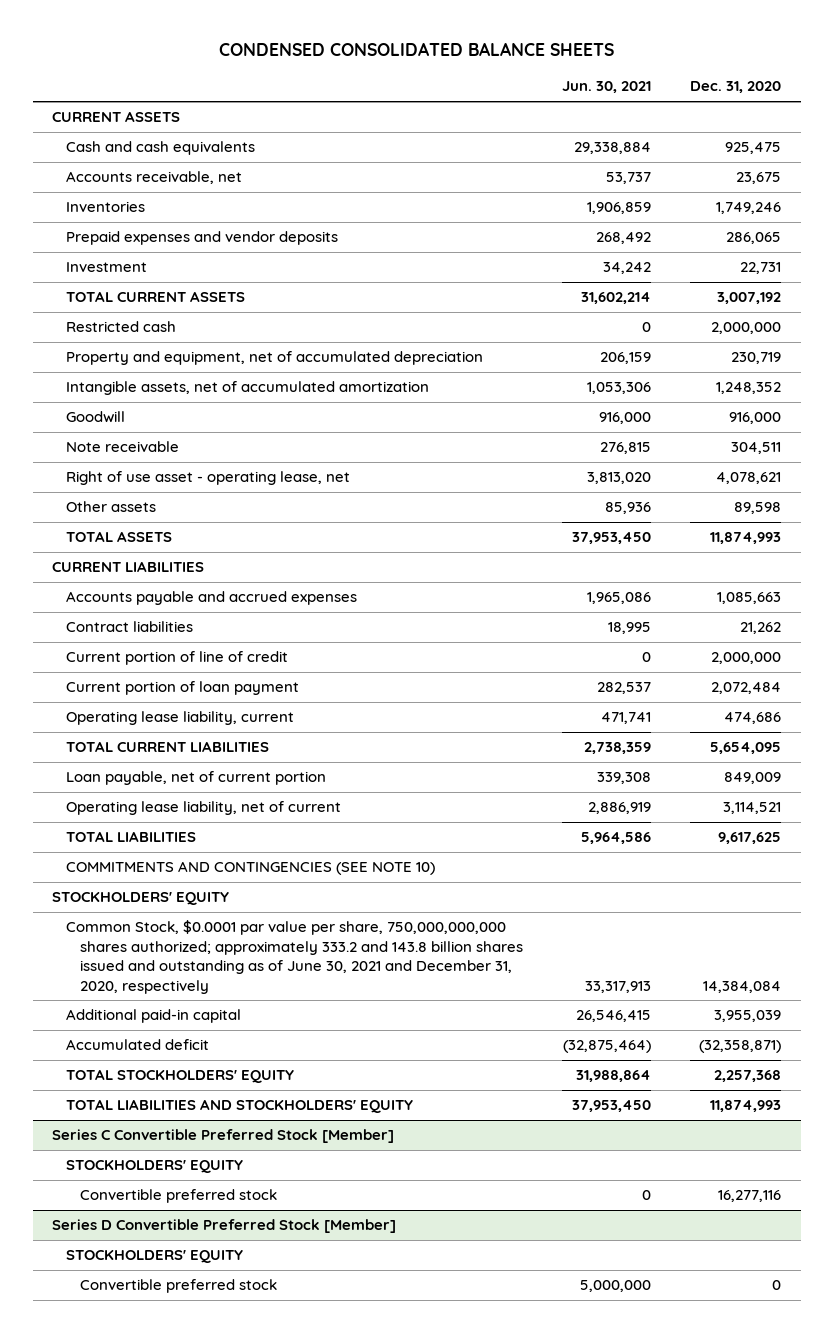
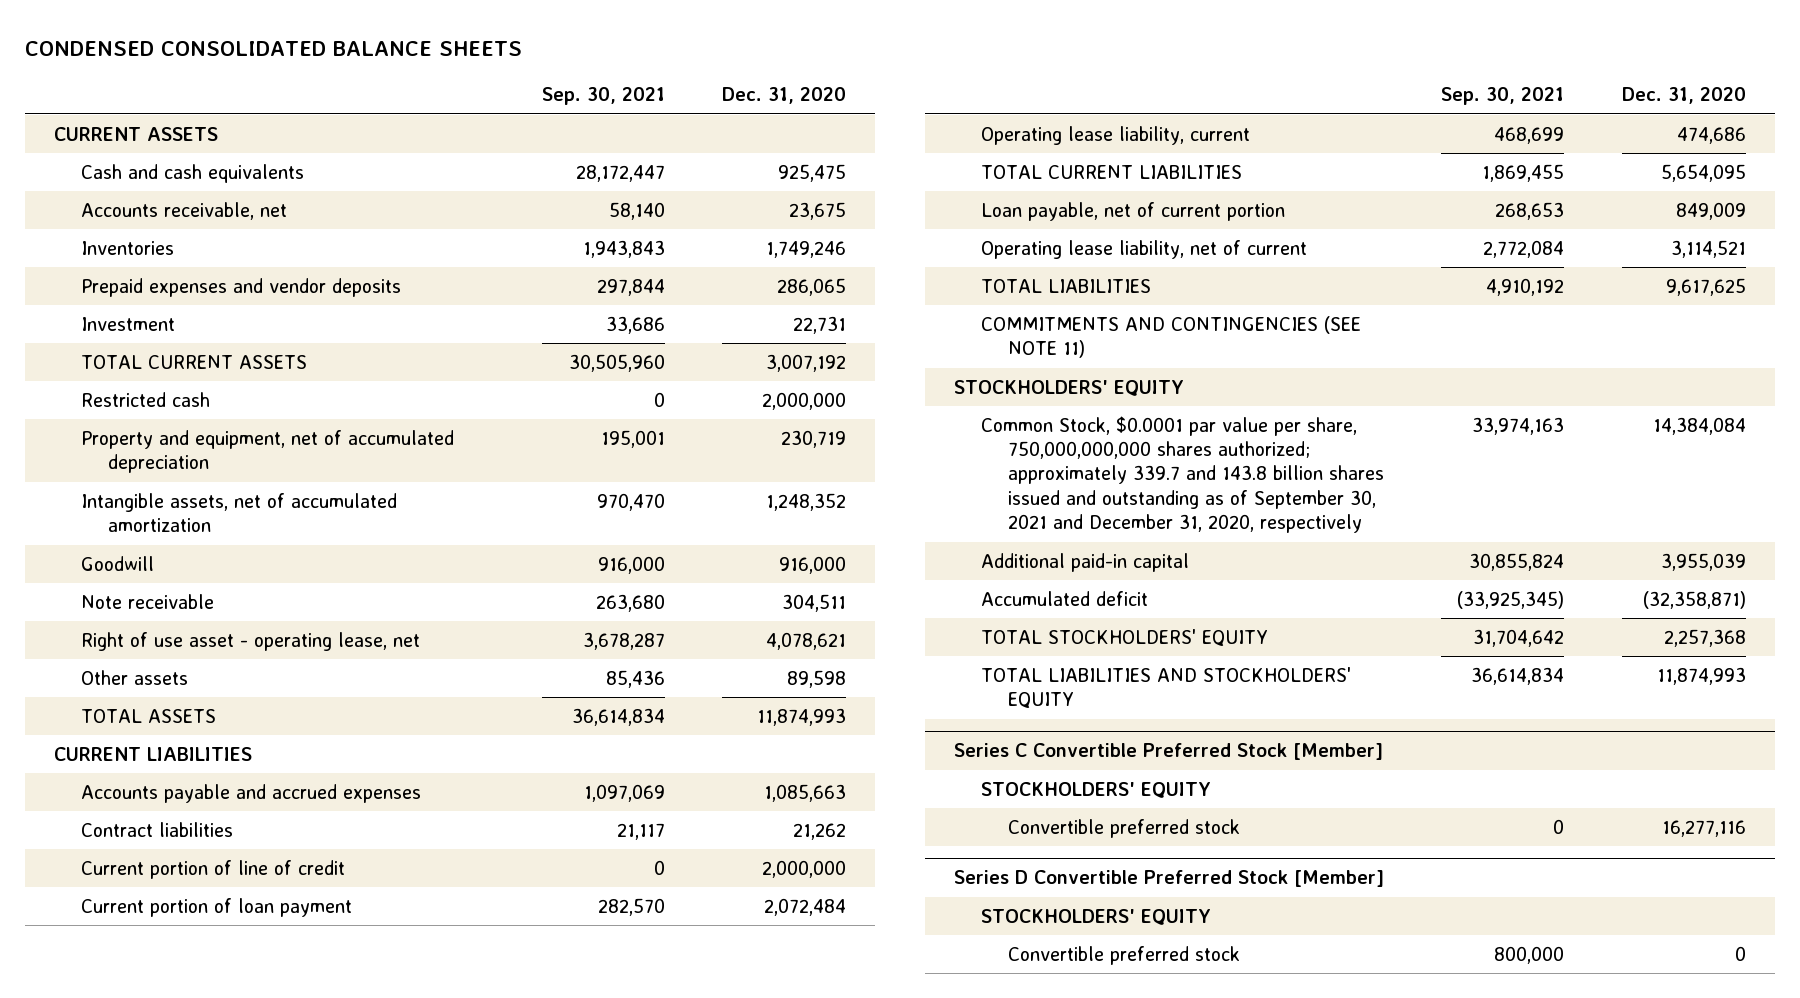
[561,81,651,94] Jun. 30, 2021 -> none
none -> [541,87,665,106] Sep. 30, 2021
[65,861,435,876] COMMITMENTS AND CONTINGENCIES (SEE NOTE 10) -> [980,315,1361,359] COMMITMENTS AND CONTINGENCIES (SEE NOTE 11)
[65,920,523,994] Common Stock, $0.0001 par value per share, 750,000,000,000 shares authorized; approximately 333.2 and 143.8 billion shares issued and outstanding as of June 30, 2021 and December 31, 2020, respectively -> [980,415,1384,534] Common Stock, $0.0001 par value per share, 750,000,000,000 shares authorized; approximately 339.7 and 143.8 billion shares issued and outstanding as of September 30, 2021 and December 31, 2020, respectively

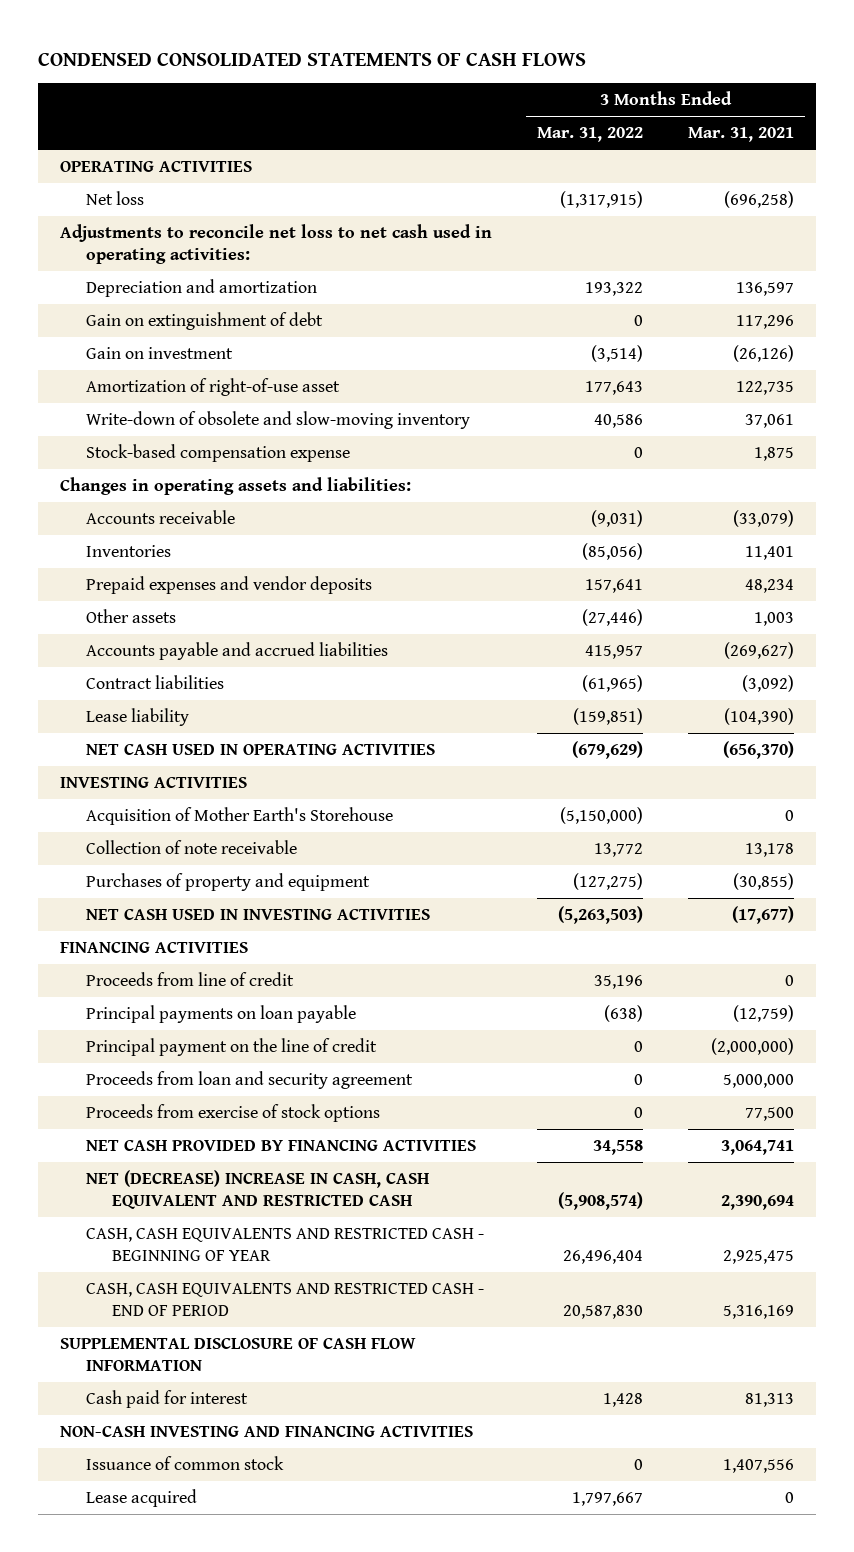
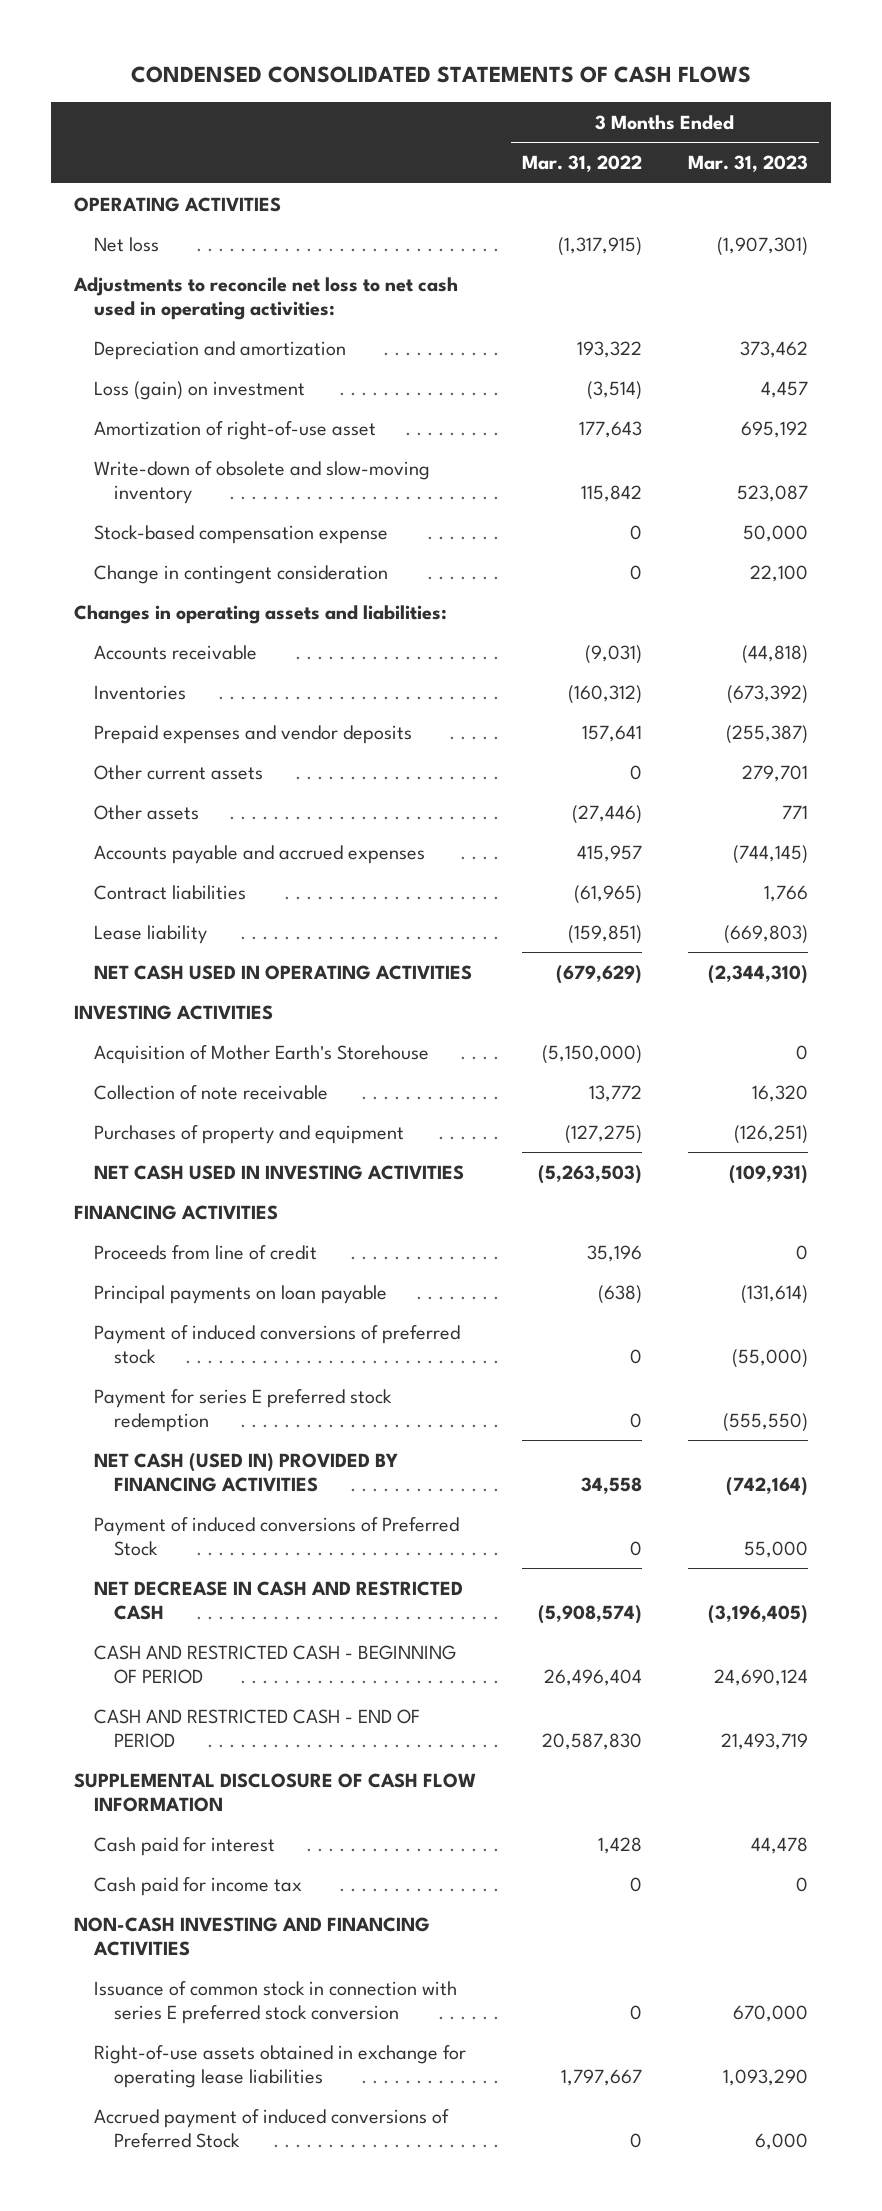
[688,127,795,143] Mar. 31, 2021 -> none
none -> [687,155,808,173] Mar. 31, 2023
[85,311,323,330] Gain on extinguishment of debt -> none
[85,346,233,359] Gain on investment -> [94,380,306,400] Loss (gain) on investment
[594,413,644,428] 40,586 -> [581,484,643,502] 115,842
none -> [94,564,389,584] Change in contingent consideration
[582,542,644,560] (85,056) -> [568,684,643,704] (160,312)
none -> [94,764,264,780] Other current assets
[85,641,388,660] Accounts payable and accrued liabilities -> [94,844,426,864] Accounts payable and accrued expenses
[85,1037,377,1056] Principal payment on the line of credit -> none
[85,1070,413,1089] Proceeds from loan and security agreement -> none
[85,1103,380,1122] Proceeds from exercise of stock options -> none
none -> [94,1324,461,1364] Payment of induced conversions of preferred stock
none -> [94,1388,393,1432] Payment for series E preferred stock redemption
[85,1139,476,1151] NET CASH PROVIDED BY FINANCING ACTIVITIES -> [94,1452,399,1492] NET CASH (USED IN) PROVIDED BY FINANCING ACTIVITIES
none -> [94,1516,460,1556] Payment of induced conversions of Preferred Stock
[85,1169,429,1210] NET (DECREASE) INCREASE IN CASH, CASH EQUIVALENT AND RESTRICTED CASH -> [94,1580,464,1620] NET DECREASE IN CASH AND RESTRICTED CASH
[85,1227,484,1262] CASH, CASH EQUIVALENTS AND RESTRICTED CASH - BEGINNING OF YEAR -> [94,1644,457,1684] CASH AND RESTRICTED CASH - BEGINNING OF PERIOD
[85,1282,484,1317] CASH, CASH EQUIVALENTS AND RESTRICTED CASH - END OF PERIOD -> [94,1708,421,1748] CASH AND RESTRICTED CASH - END OF PERIOD
none -> [94,1876,303,1896] Cash paid for income tax
[85,1455,284,1470] Issuance of common stock -> [94,1980,458,2024] Issuance of common stock in connection with series E preferred stock conversion
[85,1488,197,1507] Lease acquired -> [94,2044,467,2088] Right-of-use assets obtained in exchange for operating lease liabilities
none -> [94,2108,450,2148] Accrued payment of induced conversions of Preferred Stock

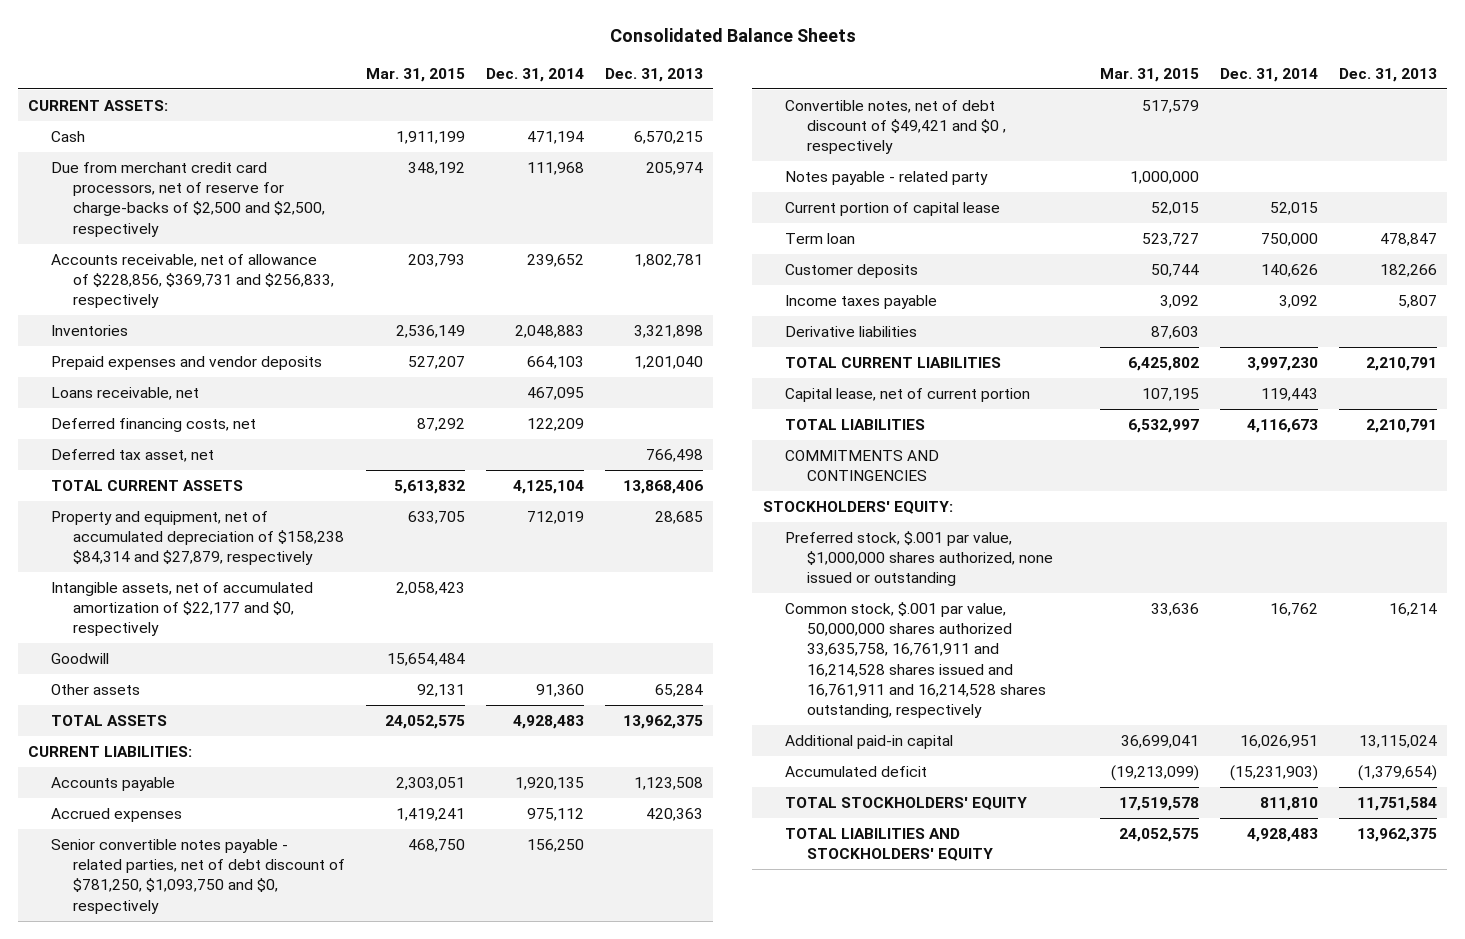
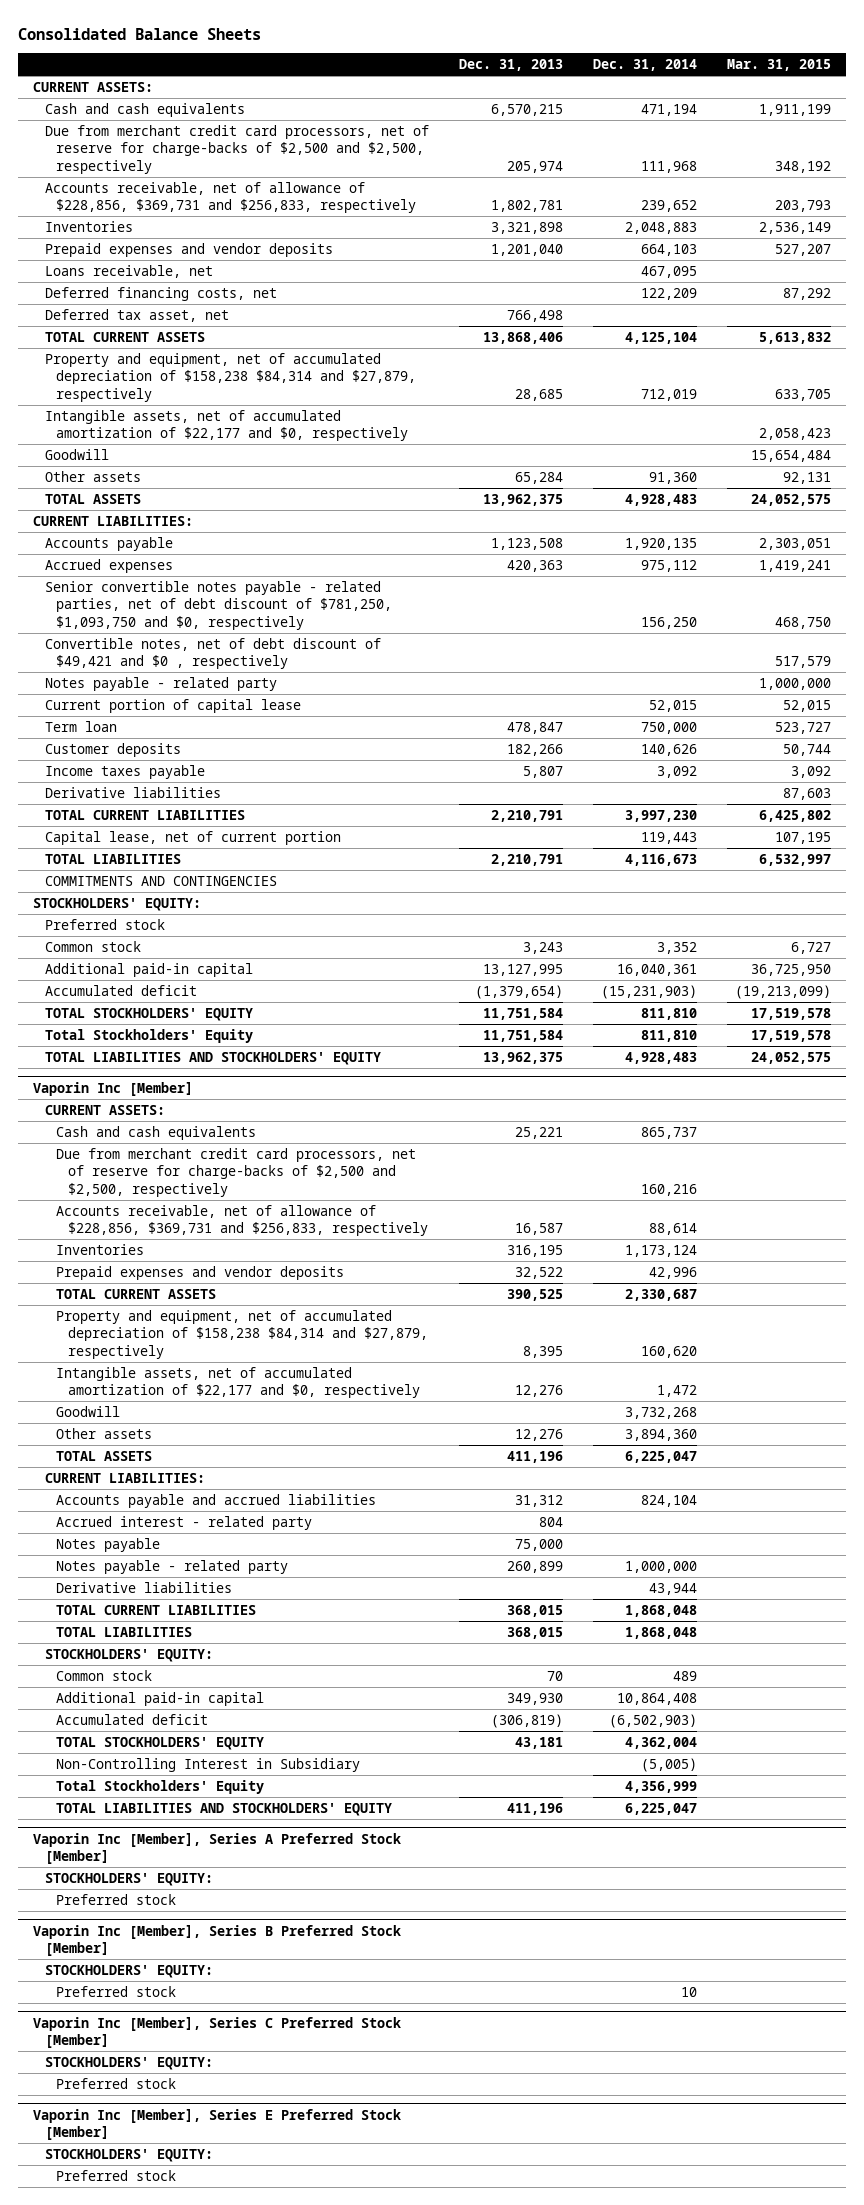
[50,131,85,143] Cash -> [44,102,245,117] Cash and cash equivalents
[784,602,1047,719] Common stock, $.001 par value, 50,000,000 shares authorized 33,635,758, 16,761,911 and 16,214,528 shares issued and 16,761,911 and 16,214,528 shares outstanding, respectively -> none
[784,531,1054,587] Preferred stock, $.001 par value, $1,000,000 shares authorized, none issued or outstanding -> [44,918,165,930] Preferred stock
none -> [44,940,141,952] Common stock
[1120,735,1199,749] 36,699,041 -> [750,963,831,976] 36,725,950
[1239,735,1318,749] 16,026,951 -> [616,963,697,976] 16,040,361
[1358,735,1437,749] 13,115,024 -> [482,963,563,976] 13,127,995
none -> [44,1028,253,1043] Total Stockholders' Equity
none -> [33,1081,194,1096] Vaporin Inc [Member]
none -> [44,1104,165,1115] CURRENT ASSETS:
none -> [56,1125,257,1140] Cash and cash equivalents
none -> [56,1147,417,1197] Due from merchant credit card processors, net of reserve for charge-backs of $2,500 and $2,500, respectively
none -> [56,1204,428,1237] Accounts receivable, net of allowance of $228,856, $369,731 and $256,833, respectively
none -> [56,1243,145,1255] Inventories
none -> [56,1265,345,1280] Prepaid expenses and vendor deposits
none -> [56,1288,217,1299] TOTAL CURRENT ASSETS
none -> [56,1309,428,1359] Property and equipment, net of accumulated depreciation of $158,238 $84,314 and $27,879, respectively
none -> [56,1366,420,1399] Intangible assets, net of accumulated amortization of $22,177 and $0, respectively
none -> [56,1405,121,1417] Goodwill
none -> [56,1427,153,1439] Other assets
none -> [56,1450,153,1461] TOTAL ASSETS
none -> [44,1472,205,1483] CURRENT LIABILITIES:
none -> [56,1493,377,1508] Accounts payable and accrued liabilities
none -> [56,1515,313,1530] Accrued interest - related party
none -> [56,1537,161,1552] Notes payable
none -> [56,1559,289,1574] Notes payable - related party
none -> [56,1581,233,1593] Derivative liabilities
none -> [56,1604,257,1615] TOTAL CURRENT LIABILITIES
none -> [56,1626,193,1637] TOTAL LIABILITIES
none -> [44,1648,213,1662] STOCKHOLDERS' EQUITY:
none -> [56,1669,153,1681] Common stock
none -> [56,1691,265,1706] Additional paid-in capital
none -> [56,1713,209,1725] Accumulated deficit
none -> [56,1736,265,1750] TOTAL STOCKHOLDERS' EQUITY
none -> [56,1757,361,1772] Non-Controlling Interest in Subsidiary
none -> [56,1779,265,1794] Total Stockholders' Equity
none -> [56,1802,393,1816] TOTAL LIABILITIES AND STOCKHOLDERS' EQUITY
none -> [33,1832,402,1864] Vaporin Inc [Member], Series A Preferred Stock [Member]
none -> [44,1872,213,1886] STOCKHOLDERS' EQUITY:
none -> [56,1893,177,1905] Preferred stock
none -> [33,1924,402,1956] Vaporin Inc [Member], Series B Preferred Stock [Member]
none -> [44,1964,213,1978] STOCKHOLDERS' EQUITY:
none -> [56,1985,177,1997] Preferred stock
none -> [33,2016,402,2048] Vaporin Inc [Member], Series C Preferred Stock [Member]
none -> [44,2056,213,2070] STOCKHOLDERS' EQUITY:
none -> [56,2077,177,2089] Preferred stock
none -> [33,2108,402,2140] Vaporin Inc [Member], Series E Preferred Stock [Member]
none -> [44,2148,213,2162] STOCKHOLDERS' EQUITY:
none -> [56,2169,177,2181] Preferred stock

